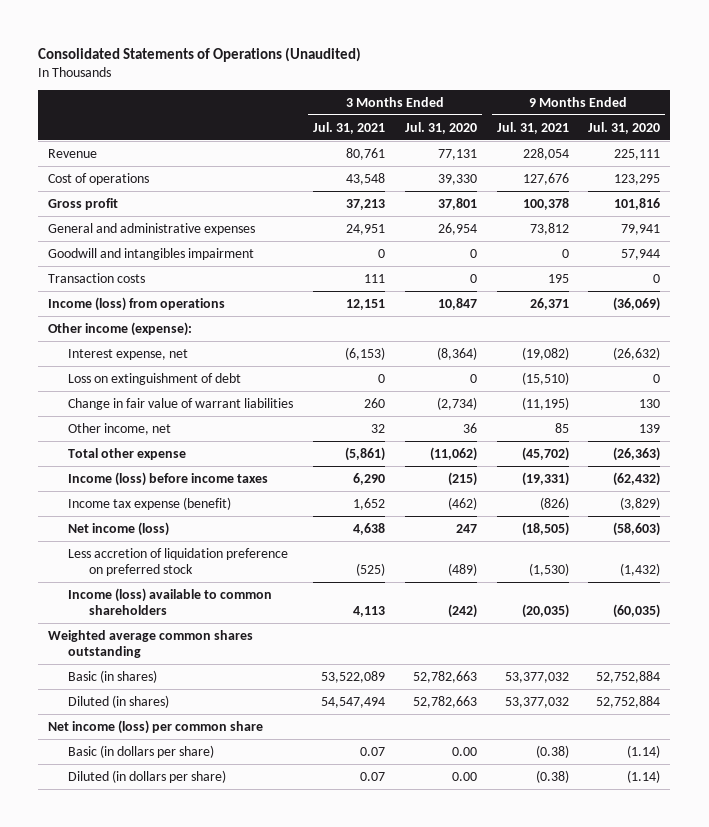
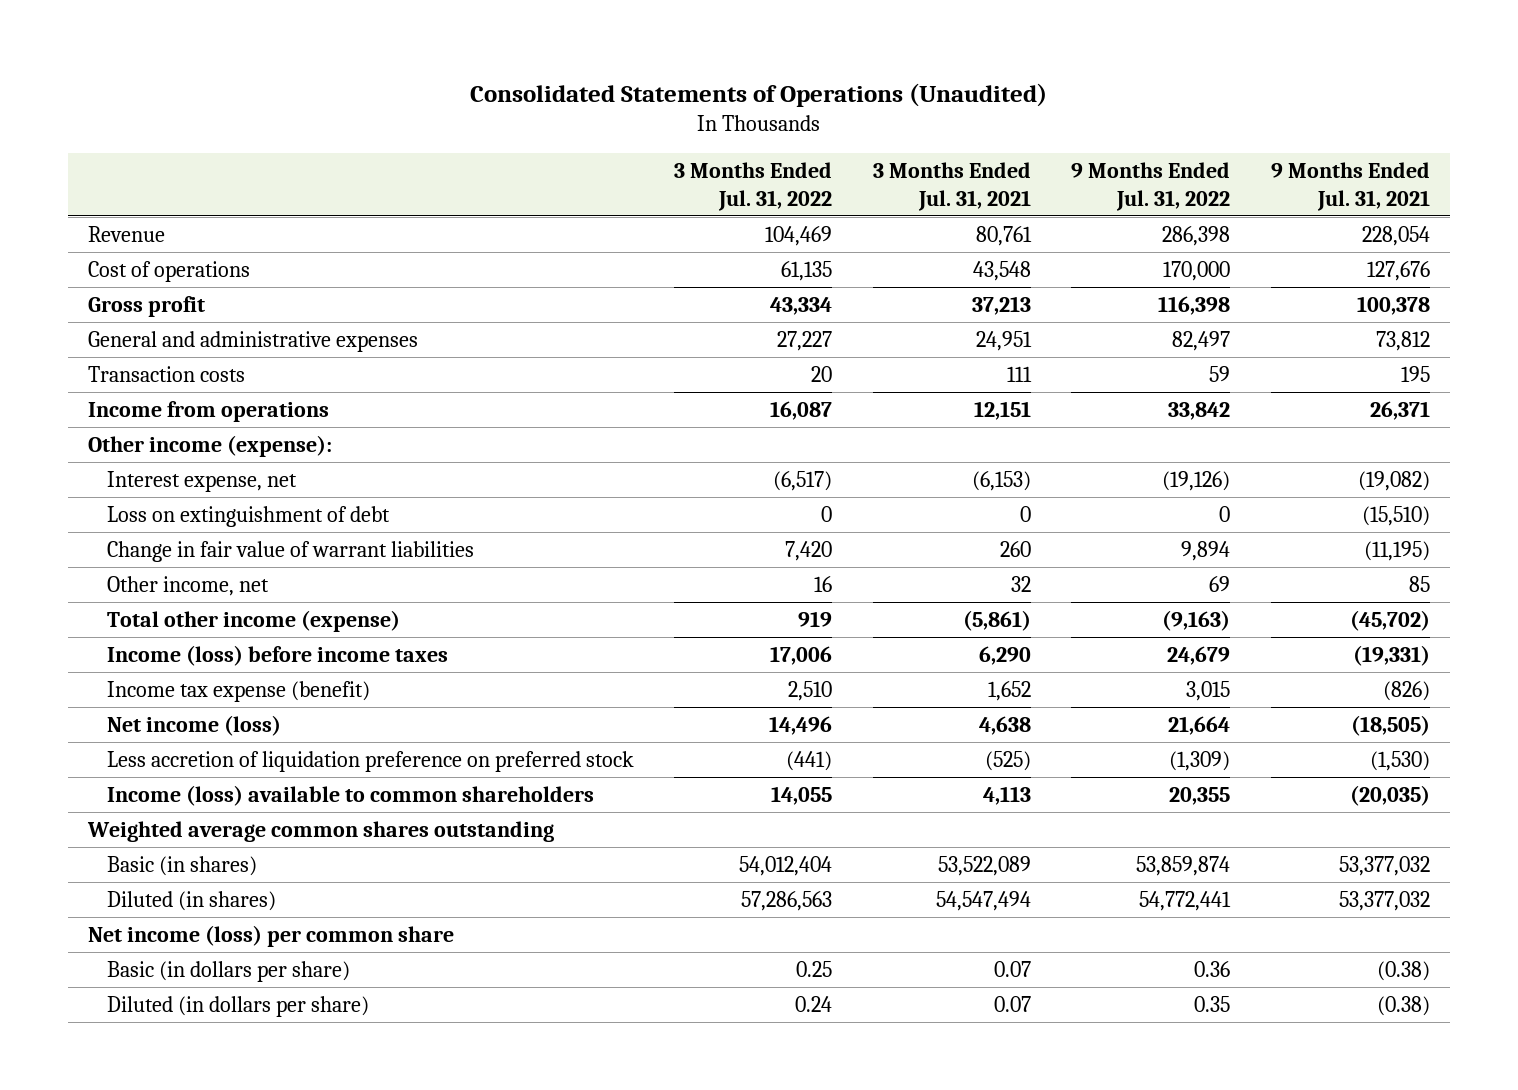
[404,121,477,134] Jul. 31, 2020 -> none
[588,121,661,134] Jul. 31, 2020 -> none
none -> [674,161,833,211] 3 Months Ended Jul. 31, 2022
none -> [1071,161,1231,211] 9 Months Ended Jul. 31, 2022
[48,247,255,260] Goodwill and intangibles impairment -> none
[48,296,226,311] Income (loss) from operations -> [87,400,329,422] Income from operations
[68,447,187,460] Total other expense -> [106,609,400,632] Total other income (expense)

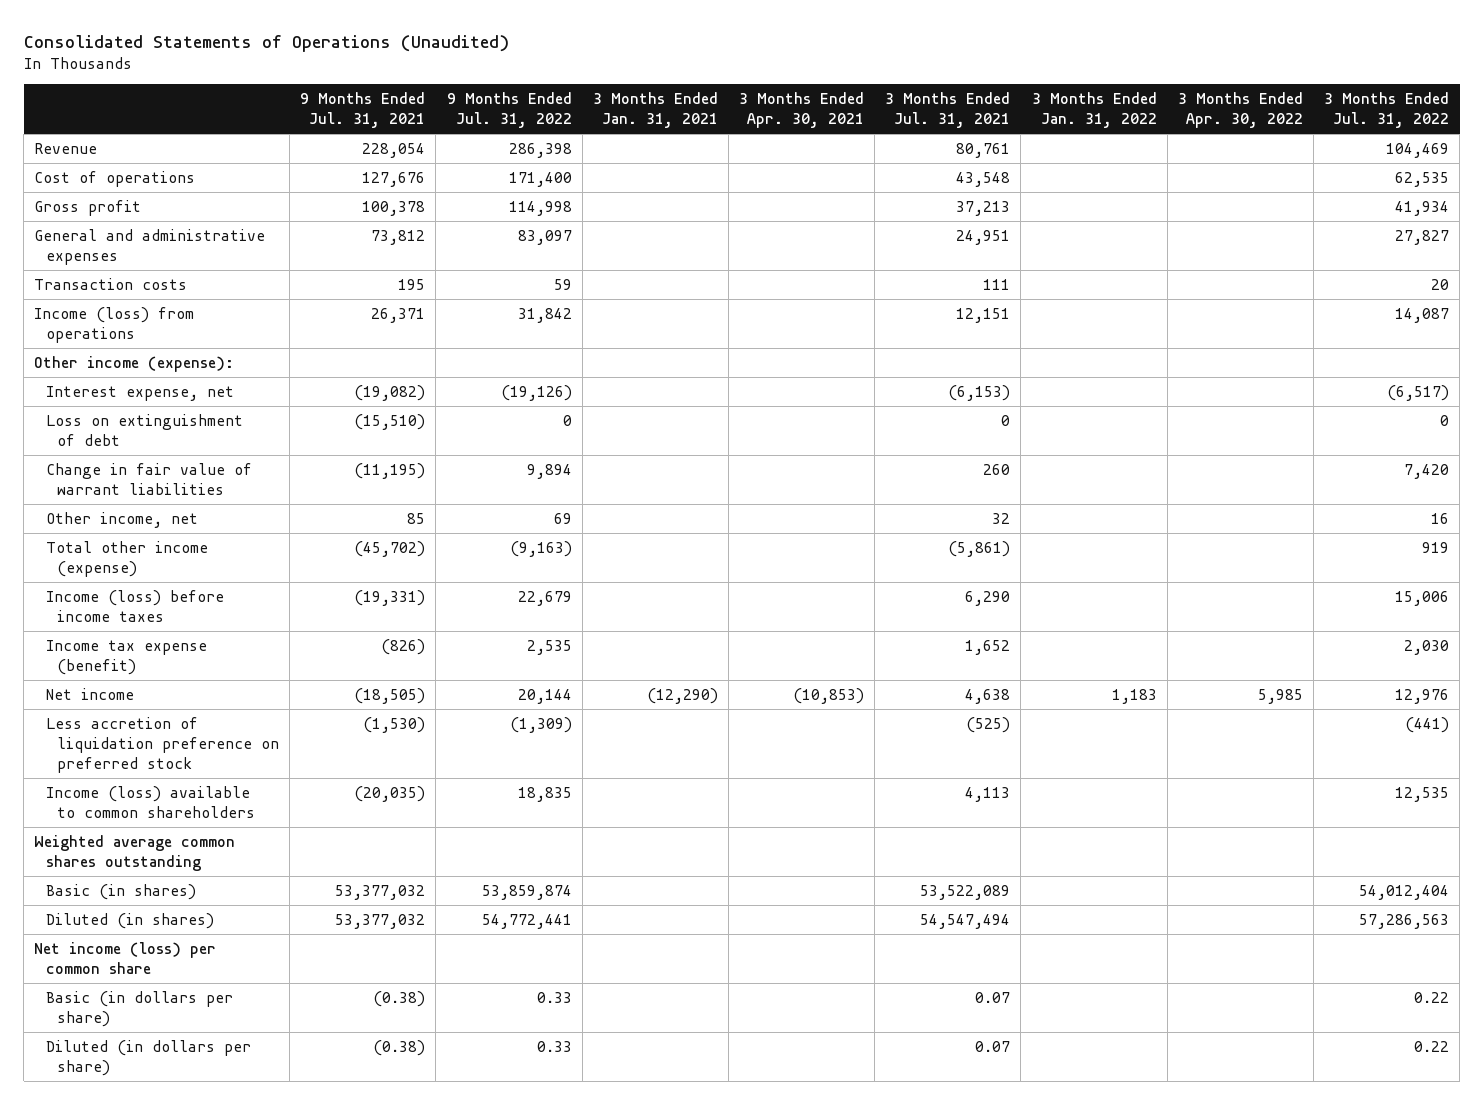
none -> [592,92,718,129] 3 Months Ended Jan. 31, 2021
none -> [739,92,865,129] 3 Months Ended Apr. 30, 2021
none -> [1031,92,1157,129] 3 Months Ended Jan. 31, 2022
none -> [1177,92,1303,129] 3 Months Ended Apr. 30, 2022
[781,260,833,281] 61,135 -> [1395,171,1450,187] 62,535
[1163,260,1231,281] 170,000 -> [508,171,572,187] 171,400
[770,296,833,315] 43,334 -> [1395,200,1450,216] 41,934
[1158,295,1231,315] 116,398 -> [508,200,572,216] 114,998
[777,330,833,351] 27,227 -> [1395,229,1450,245] 27,827
[1172,330,1231,351] 82,497 -> [517,229,572,245] 83,097
[87,400,329,422] Income from operations -> [34,306,195,343] Income (loss) from operations
[770,400,833,420] 16,087 -> [1395,307,1450,323] 14,087
[1168,401,1231,420] 33,842 -> [517,307,572,323] 31,842
[770,645,833,665] 17,006 -> [1395,590,1450,606] 15,006
[1167,645,1231,665] 24,679 -> [517,590,572,606] 22,679
[788,680,833,701] 2,510 -> [1404,639,1450,655] 2,030
[1186,680,1231,701] 3,015 -> [526,639,572,655] 2,535
[106,714,281,736] Net income (loss) -> [45,687,134,700] Net income
[769,715,833,735] 14,496 -> [1395,688,1450,704] 12,976
[1168,715,1231,735] 21,664 -> [517,688,572,704] 20,144
[771,785,833,805] 14,055 -> [1395,786,1450,802] 12,535
[1169,786,1231,805] 20,355 -> [517,786,572,802] 18,835
[796,960,833,977] 0.25 -> [1414,991,1450,1003] 0.22
[1194,960,1231,977] 0.36 -> [536,991,572,1003] 0.33
[795,995,833,1012] 0.24 -> [1414,1040,1450,1052] 0.22
[1194,995,1231,1012] 0.35 -> [536,1040,572,1052] 0.33

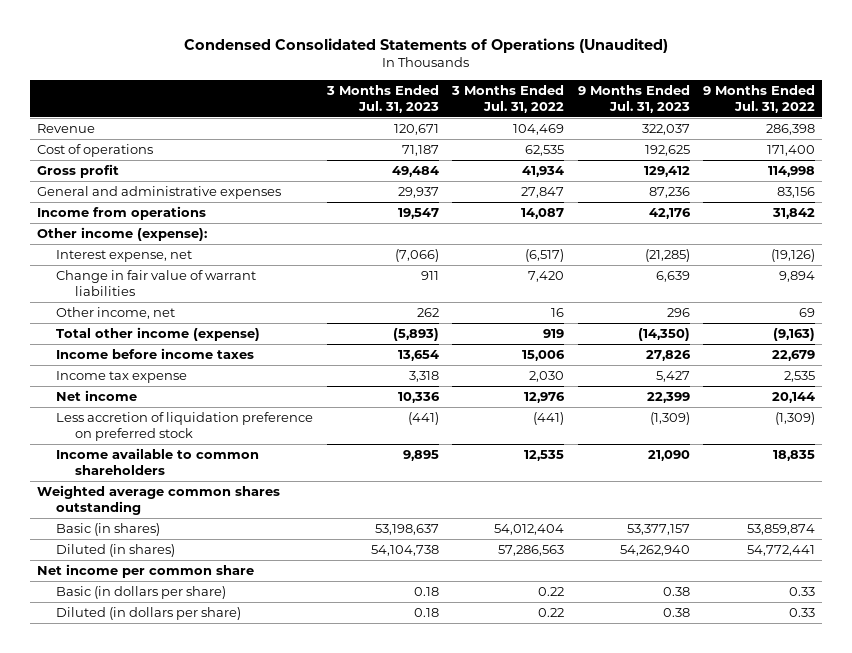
[23,34,509,52] Consolidated Statements of Operations (Unaudited) -> [184,38,669,54] Condensed Consolidated Statements of Operations (Unaudited)
[300,92,426,129] 9 Months Ended Jul. 31, 2021 -> none
[592,92,718,129] 3 Months Ended Jan. 31, 2021 -> none
[739,92,865,129] 3 Months Ended Apr. 30, 2021 -> none
[885,92,1011,129] 3 Months Ended Jul. 31, 2021 -> none
[1031,92,1157,129] 3 Months Ended Jan. 31, 2022 -> none
[1177,92,1303,129] 3 Months Ended Apr. 30, 2022 -> none
none -> [325,85,439,114] 3 Months Ended Jul. 31, 2023
none -> [577,85,690,114] 9 Months Ended Jul. 31, 2023
[34,277,188,290] Transaction costs -> none
[517,229,572,245] 83,097 -> [777,186,816,198] 83,156
[1395,229,1450,245] 27,827 -> [521,186,565,198] 27,847
[34,306,195,343] Income (loss) from operations -> [37,205,207,220] Income from operations
[45,413,243,446] Loss on extinguishment of debt -> none
[45,589,224,622] Income (loss) before income taxes -> [56,347,255,359] Income before income taxes
[45,639,207,675] Income tax expense (benefit) -> [56,370,188,383] Income tax expense
[45,785,256,818] Income (loss) available to common shareholders -> [56,447,260,475] Income available to common shareholders
[34,941,217,974] Net income (loss) per common share -> [37,563,255,578] Net income per common share

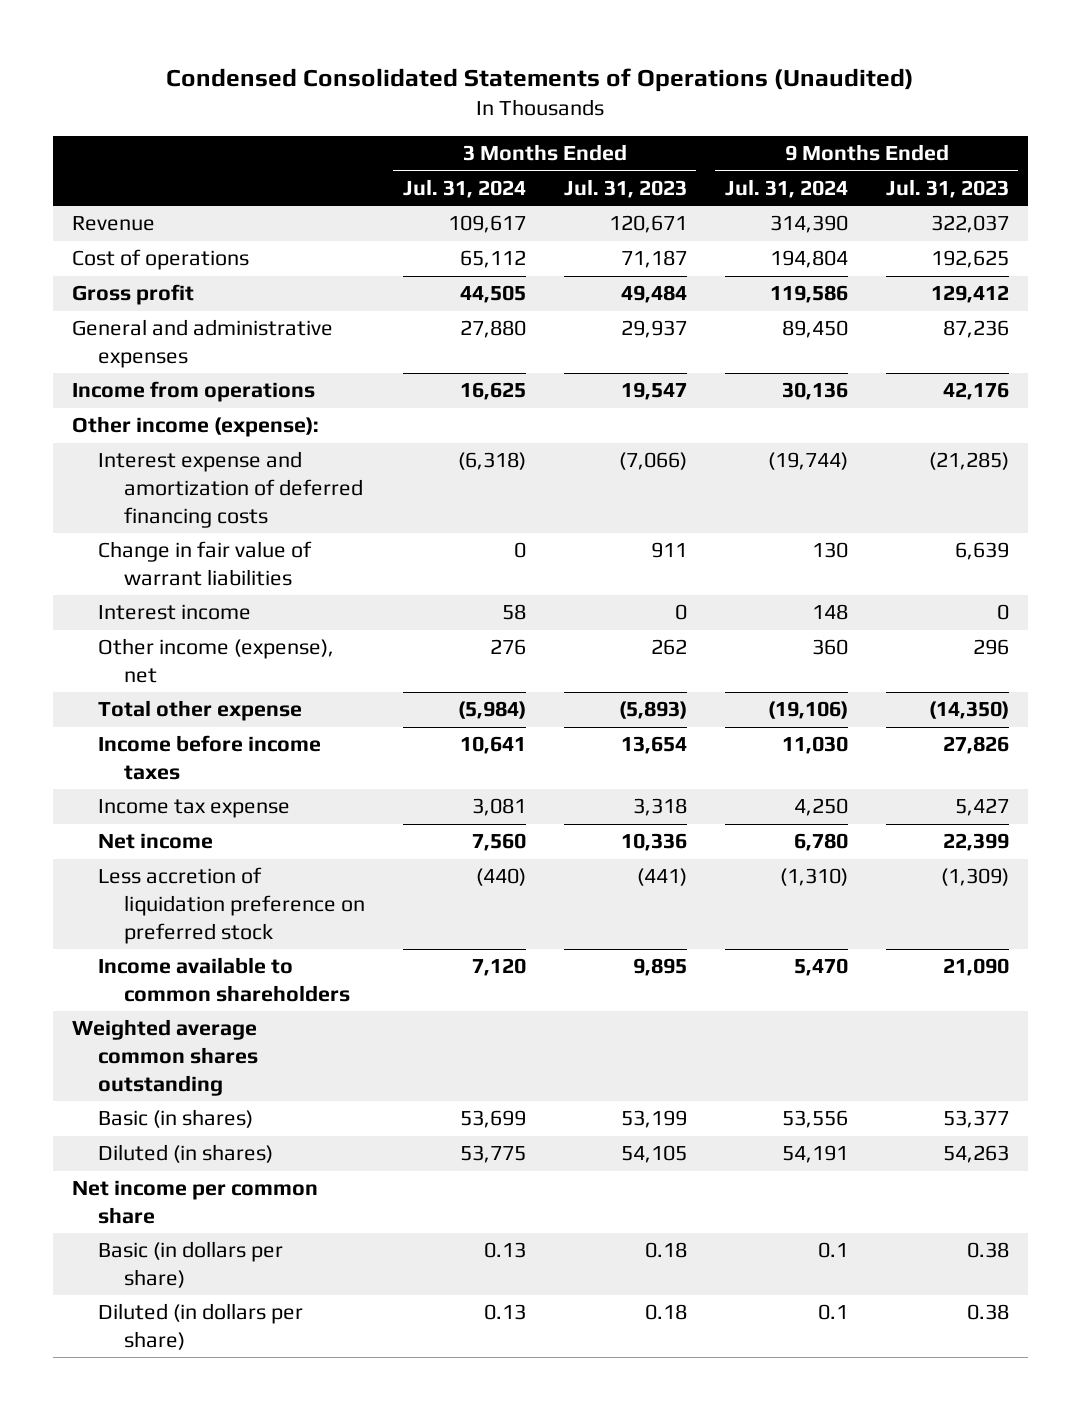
[451,85,565,114] 3 Months Ended Jul. 31, 2022 -> none
[703,85,816,114] 9 Months Ended Jul. 31, 2022 -> none
none -> [402,178,526,198] Jul. 31, 2024
none -> [724,178,848,198] Jul. 31, 2024
[56,249,193,262] Interest expense, net -> [97,451,363,528] Interest expense and amortization of deferred financing costs
none -> [97,604,251,621] Interest income
[56,306,176,319] Other income, net -> [97,638,334,683] Other income (expense), net
[56,326,261,341] Total other income (expense) -> [97,700,302,722] Total other expense
[374,523,439,535] 53,198,637 -> [620,1110,687,1129] 53,199
[626,523,690,535] 53,377,157 -> [942,1110,1009,1129] 53,377
[370,544,439,556] 54,104,738 -> [620,1145,687,1164] 54,105
[619,544,690,556] 54,262,940 -> [942,1145,1009,1164] 54,263

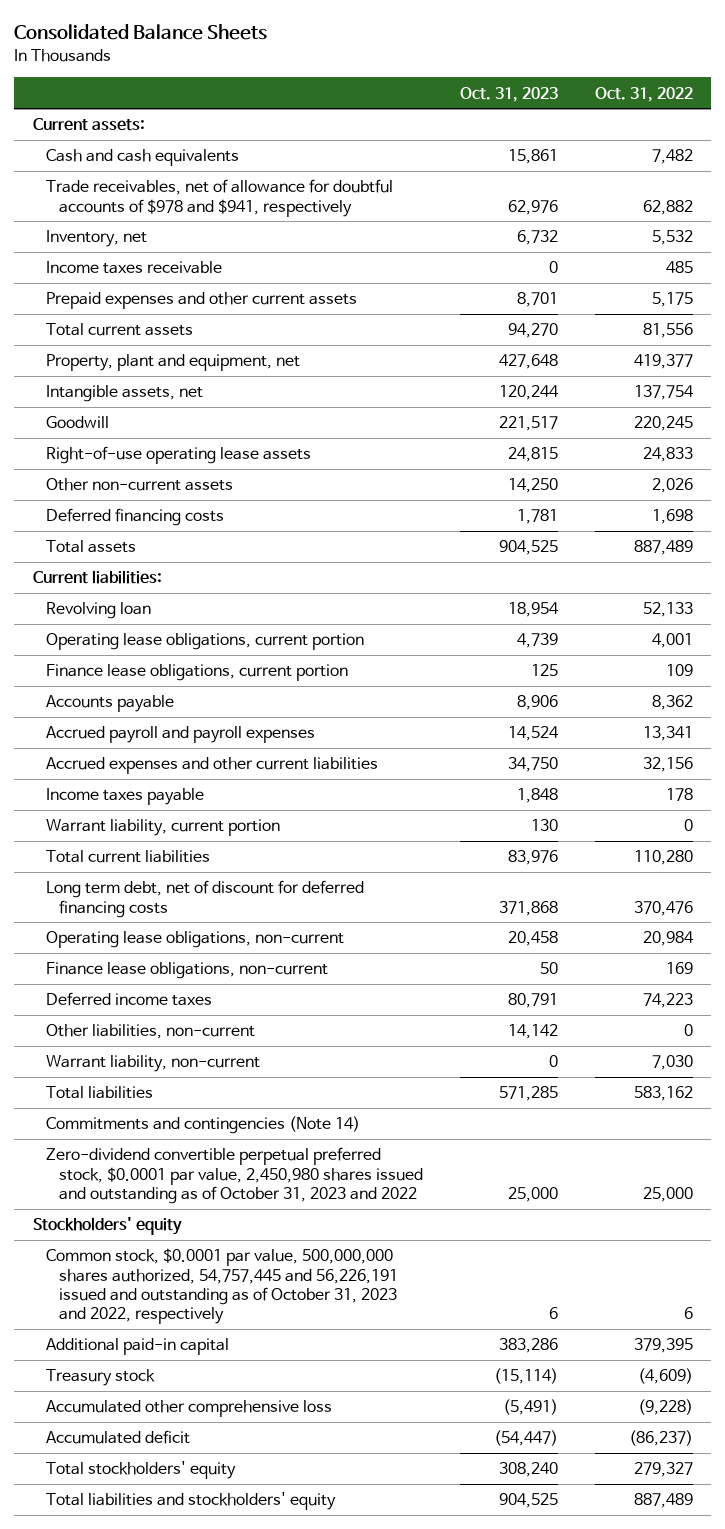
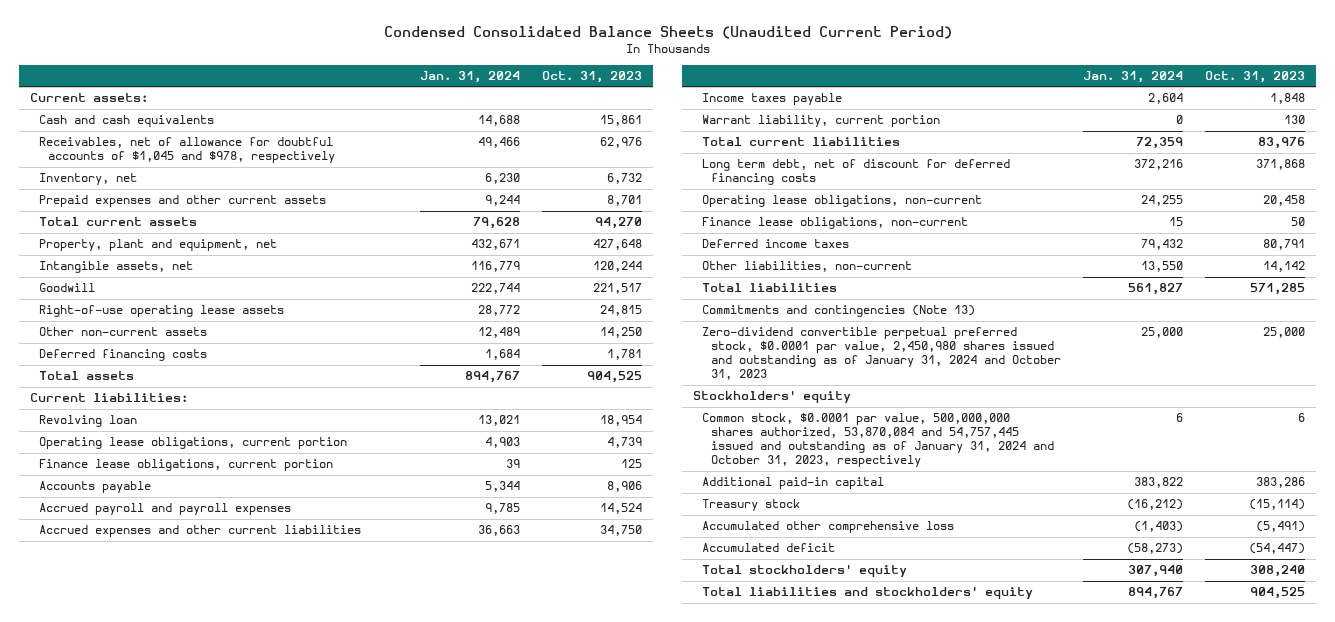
[14,24,268,41] Consolidated Balance Sheets -> [383,25,952,39] Condensed Consolidated Balance Sheets (Unaudited Current Period)
[594,86,693,102] Oct. 31, 2022 -> none
none -> [419,70,520,83] Jan. 31, 2024
[45,179,393,217] Trade receivables, net of allowance for doubtful accounts of $978 and $941, respectively -> [38,137,335,164] Receivables, net of allowance for doubtful accounts of $1,045 and $978, respectively
[45,261,222,275] Income taxes receivable -> none
[45,1055,260,1073] Warrant liability, non-current -> none
[45,1116,360,1135] Commitments and contingencies (Note 14) -> [702,305,976,318] Commitments and contingencies (Note 13)
[45,1147,423,1205] Zero-dividend convertible perpetual preferred stock, $0.0001 par value, 2,450,980 shares issued and outstanding as of October 31, 2023 and 2022 -> [702,327,1062,381] Zero-dividend convertible perpetual preferred stock, $0.0001 par value, 2,450,980 shares issued and outstanding as of January 31, 2024 and October 31, 2023
[45,1248,398,1325] Common stock, $0.0001 par value, 500,000,000 shares authorized, 54,757,445 and 56,226,191 issued and outstanding as of October 31, 2023 and 2022, respectively -> [702,413,1055,468] Common stock, $0.0001 par value, 500,000,000 shares authorized, 53,870,084 and 54,757,445 issued and outstanding as of January 31, 2024 and October 31, 2023, respectively

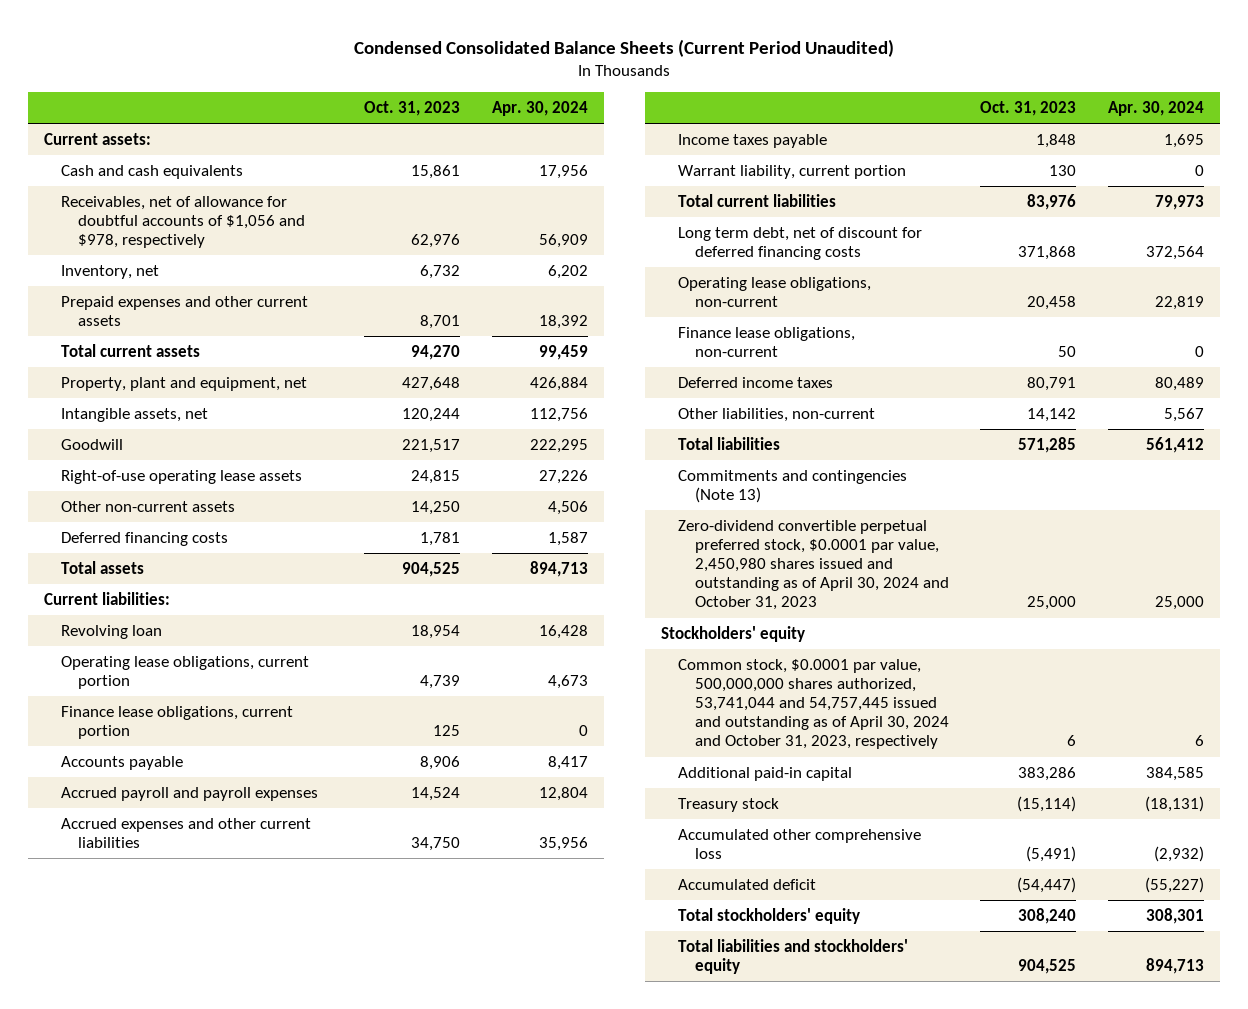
[383,25,952,39] Condensed Consolidated Balance Sheets (Unaudited Current Period) -> [354,38,895,57] Condensed Consolidated Balance Sheets (Current Period Unaudited)
[419,70,520,83] Jan. 31, 2024 -> none
none -> [491,101,588,117] Apr. 30, 2024
[38,137,335,164] Receivables, net of allowance for doubtful accounts of $1,045 and $978, respectively -> [61,195,306,249] Receivables, net of allowance for doubtful accounts of $1,056 and $978, respectively
[702,327,1062,381] Zero-dividend convertible perpetual preferred stock, $0.0001 par value, 2,450,980 shares issued and outstanding as of January 31, 2024 and October 31, 2023 -> [677,519,949,611] Zero-dividend convertible perpetual preferred stock, $0.0001 par value, 2,450,980 shares issued and outstanding as of April 30, 2024 and October 31, 2023
[702,413,1055,468] Common stock, $0.0001 par value, 500,000,000 shares authorized, 53,870,084 and 54,757,445 issued and outstanding as of January 31, 2024 and October 31, 2023, respectively -> [677,658,949,750] Common stock, $0.0001 par value, 500,000,000 shares authorized, 53,741,044 and 54,757,445 issued and outstanding as of April 30, 2024 and October 31, 2023, respectively

